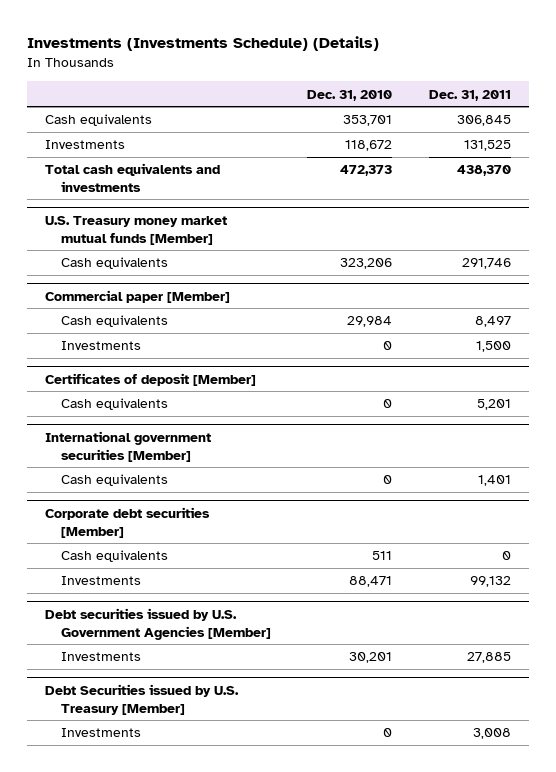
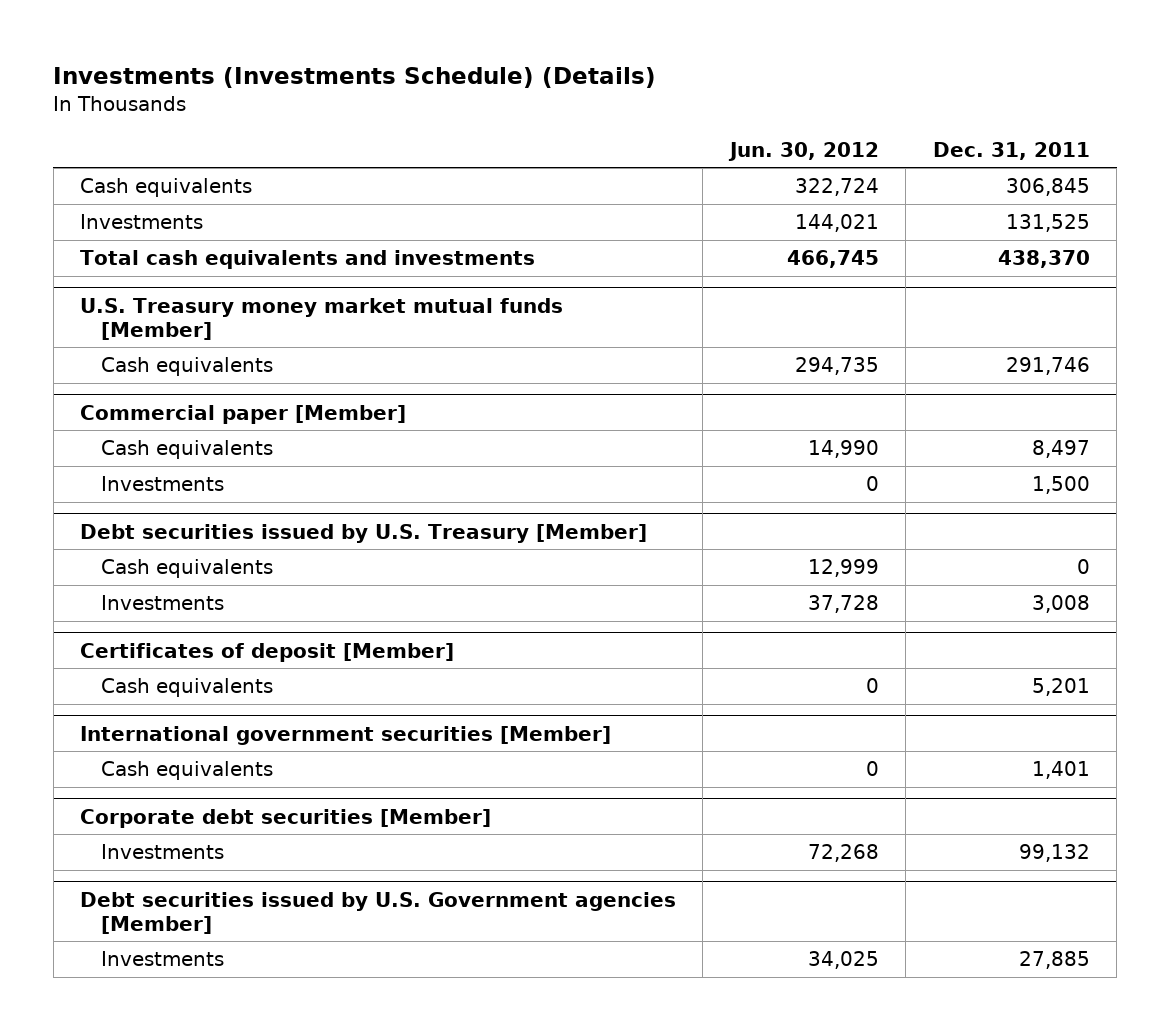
[307,89,393,101] Dec. 31, 2010 -> none
none -> [727,141,879,161] Jun. 30, 2012
none -> [80,523,648,543] Debt securities issued by U.S. Treasury [Member]
none -> [100,559,273,579] Cash equivalents
none -> [100,595,224,611] Investments
[61,550,169,563] Cash equivalents -> none
[44,607,272,640] Debt securities issued by U.S. Government Agencies [Member] -> [80,891,677,934] Debt securities issued by U.S. Government agencies [Member]
[44,683,239,715] Debt Securities issued by U.S. Treasury [Member] -> none
[61,728,142,738] Investments -> none

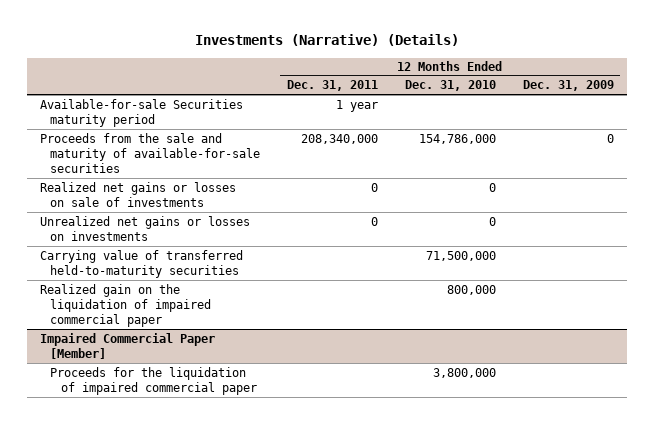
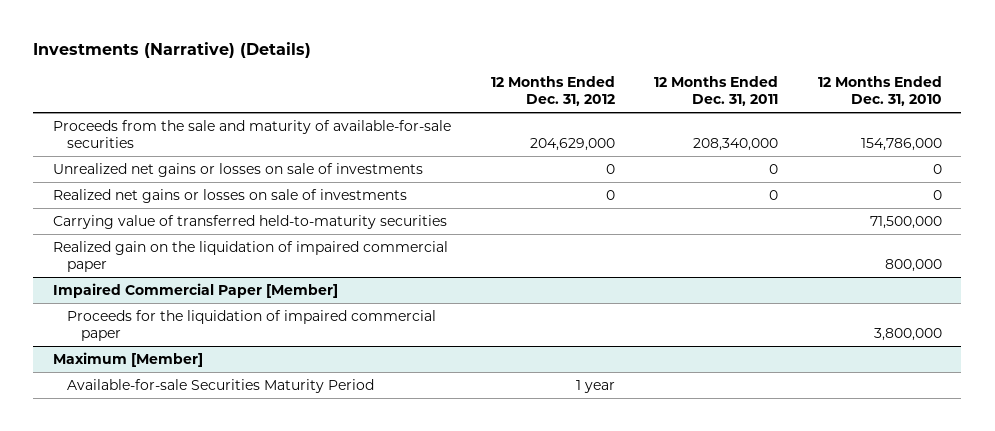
[522,80,614,92] Dec. 31, 2009 -> none
none -> [490,75,615,106] 12 Months Ended Dec. 31, 2012
[40,98,244,127] Available-for-sale Securities maturity period -> none
none -> [53,163,424,178] Unrealized net gains or losses on sale of investments
[40,215,251,241] Unrealized net gains or losses on investments -> none
none -> [53,352,204,368] Maximum [Member]
none -> [67,379,375,394] Available-for-sale Securities Maturity Period

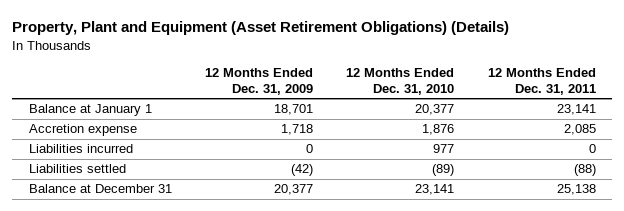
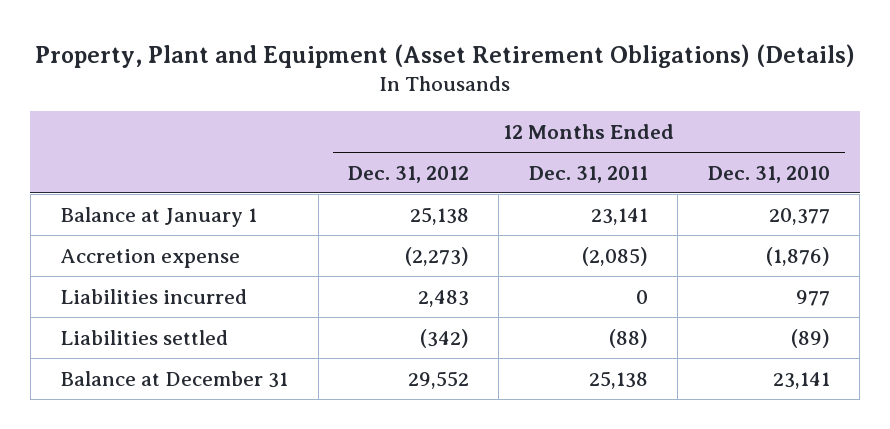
[205,67,314,95] 12 Months Ended Dec. 31, 2009 -> none
none -> [347,165,469,183] Dec. 31, 2012
[422,124,455,136] 1,876 -> [765,246,830,266] (1,876)
[563,124,596,136] 2,085 -> [581,246,648,266] (2,085)

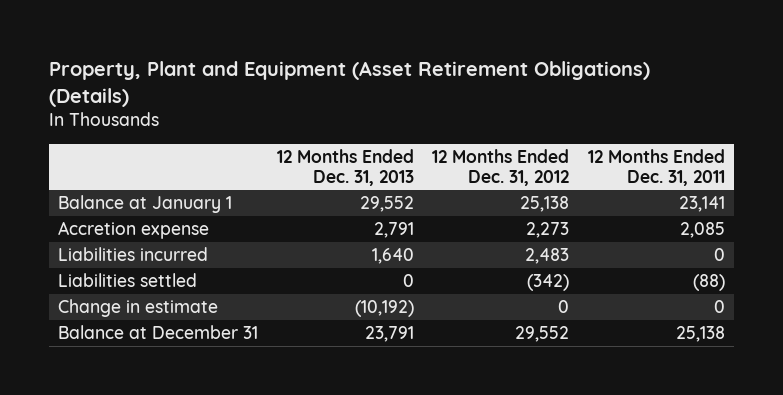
[707,165,830,183] Dec. 31, 2010 -> none
none -> [276,148,414,186] 12 Months Ended Dec. 31, 2013
[404,246,469,266] (2,273) -> [526,222,570,239] 2,273
[581,246,648,266] (2,085) -> [679,222,725,239] 2,085
none -> [58,299,219,318] Change in estimate

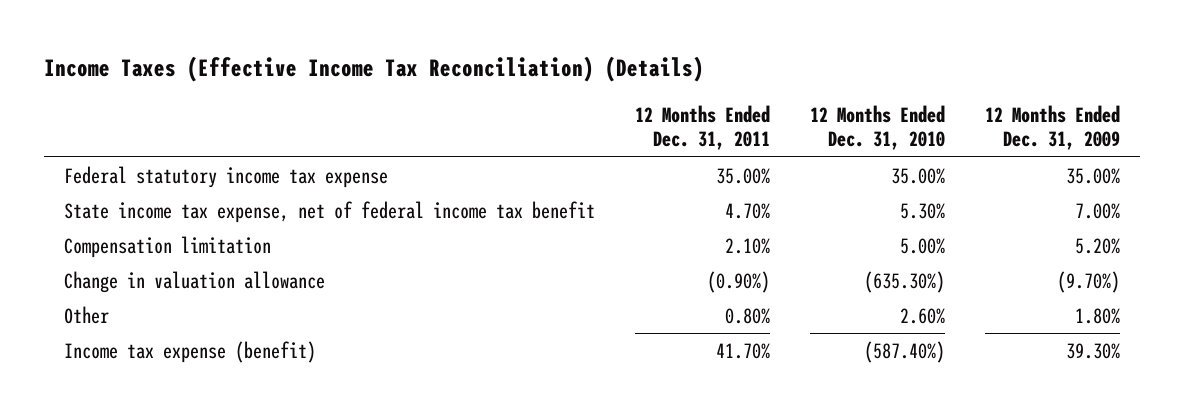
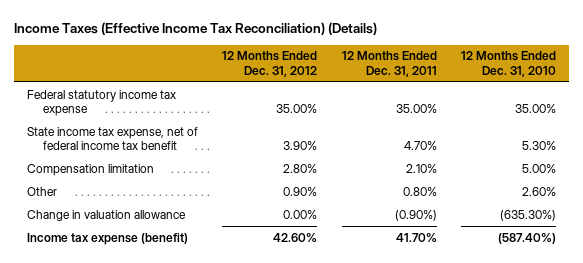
[985,104,1121,151] 12 Months Ended Dec. 31, 2009 -> none
none -> [222,51,318,77] 12 Months Ended Dec. 31, 2012
[64,270,326,293] Change in valuation allowance -> [26,209,186,221] Change in valuation allowance

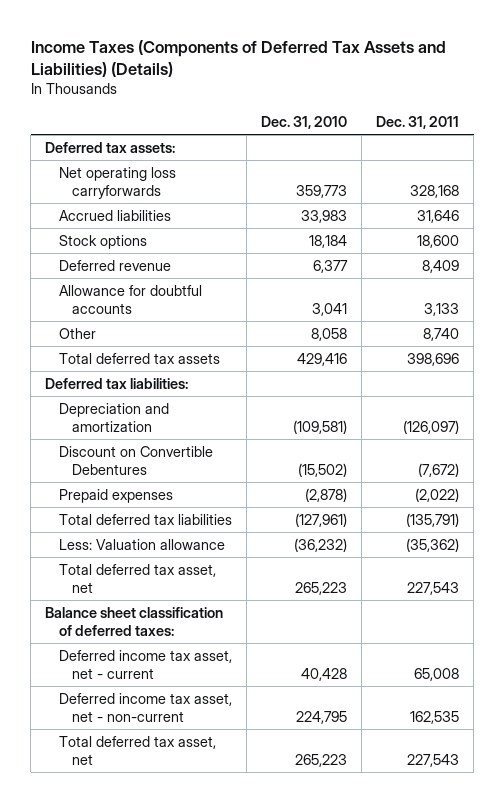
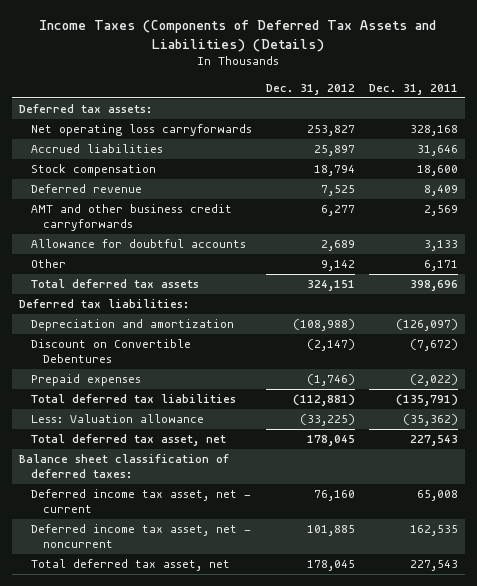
[260,115,347,129] Dec. 31, 2010 -> none
none -> [265,83,355,95] Dec. 31, 2012
[58,234,147,249] Stock options -> [30,164,156,177] Stock compensation
none -> [30,204,232,232] AMT and other business credit carryforwards
[423,327,460,341] 8,740 -> [423,260,458,272] 6,171
[58,692,232,722] Deferred income tax asset, net - non-current -> [30,524,251,549] Deferred income tax asset, net - noncurrent

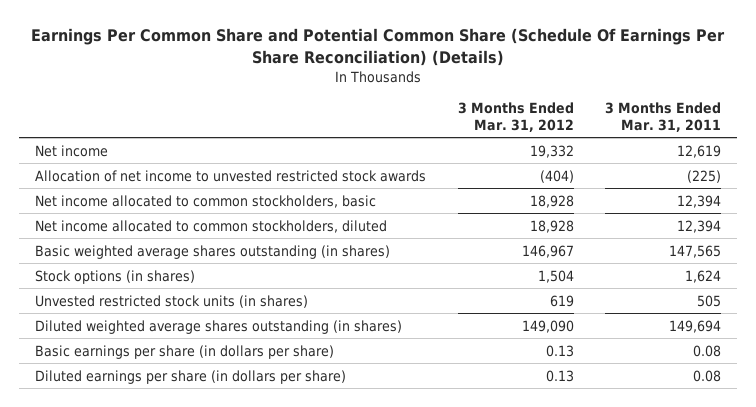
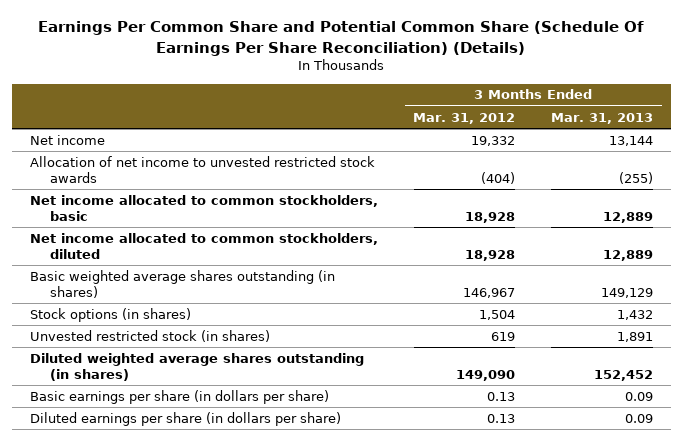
[604,102,721,132] 3 Months Ended Mar. 31, 2011 -> none
none -> [551,112,654,124] Mar. 31, 2013
[35,294,309,308] Unvested restricted stock units (in shares) -> [29,329,270,342] Unvested restricted stock (in shares)

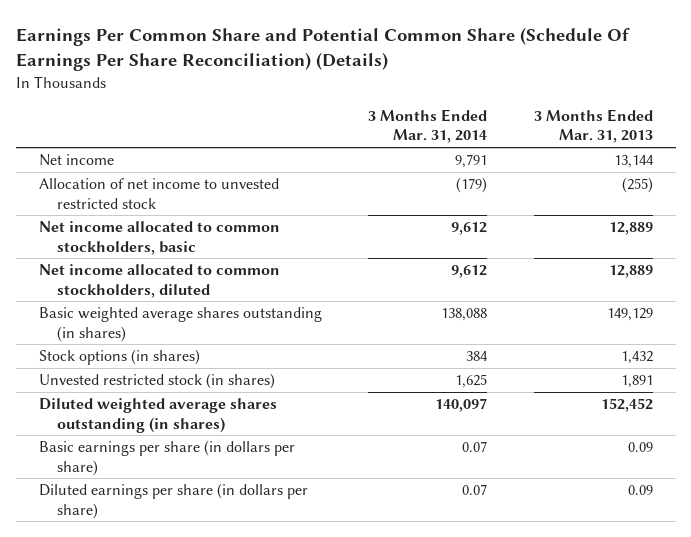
[413,112,516,124] Mar. 31, 2012 -> none
none -> [368,108,488,144] 3 Months Ended Mar. 31, 2014
[29,155,375,183] Allocation of net income to unvested restricted stock awards -> [38,178,279,209] Allocation of net income to unvested restricted stock

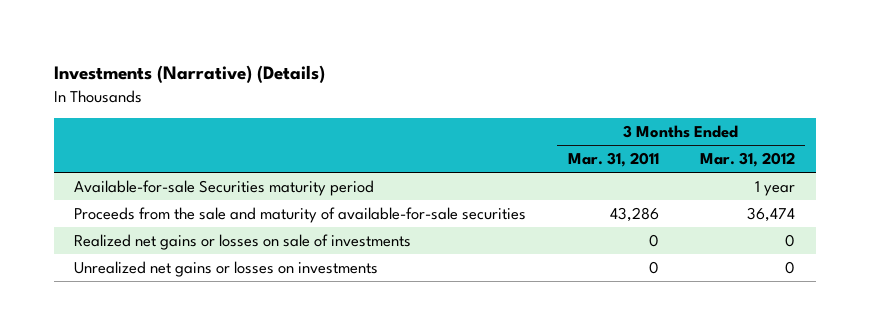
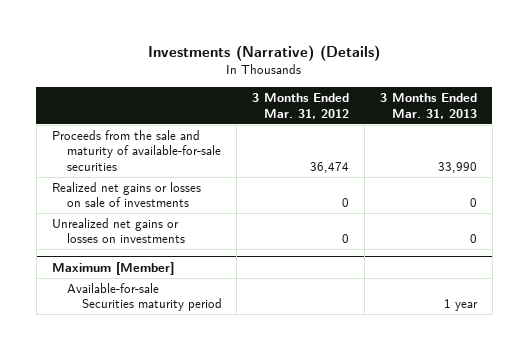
[567,152,659,168] Mar. 31, 2011 -> none
none -> [379,93,477,119] 3 Months Ended Mar. 31, 2013
[74,179,375,196] Available-for-sale Securities maturity period -> none
none -> [51,261,174,275] Maximum [Member]
none -> [66,283,222,312] Available-for-sale Securities maturity period

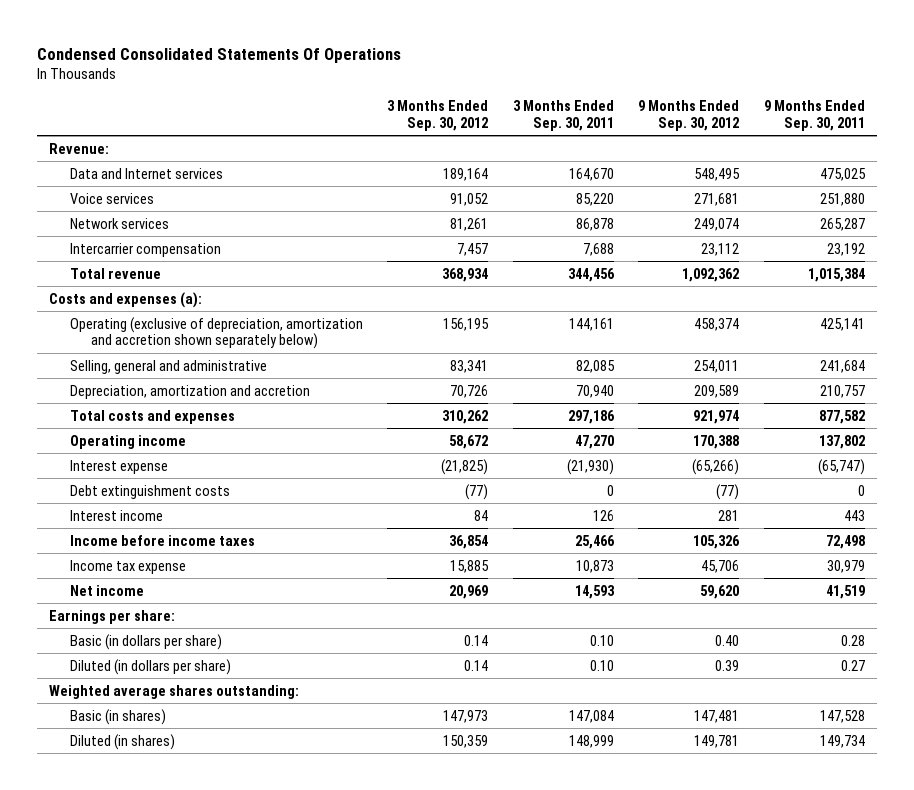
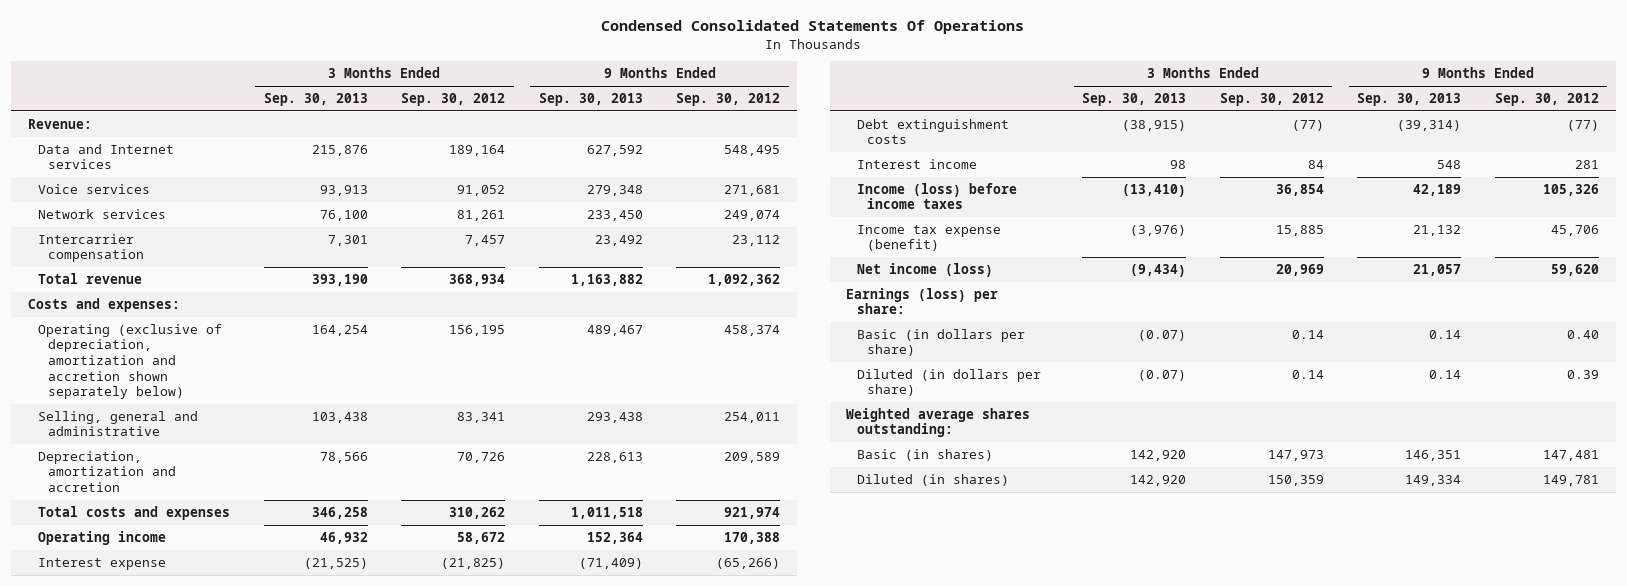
[512,100,614,132] 3 Months Ended Sep. 30, 2011 -> none
[763,100,865,132] 9 Months Ended Sep. 30, 2011 -> none
none -> [263,93,368,107] Sep. 30, 2013
none -> [538,93,643,107] Sep. 30, 2013
[49,291,203,308] Costs and expenses (a): -> [27,297,180,312] Costs and expenses:
[69,534,255,546] Income before income taxes -> [856,182,1017,210] Income (loss) before income taxes
[69,559,186,574] Income tax expense -> [856,224,1001,252] Income tax expense (benefit)
[69,584,144,596] Net income -> [856,262,993,277] Net income (loss)
[49,609,176,624] Earnings per share: -> [846,287,999,315] Earnings (loss) per share:

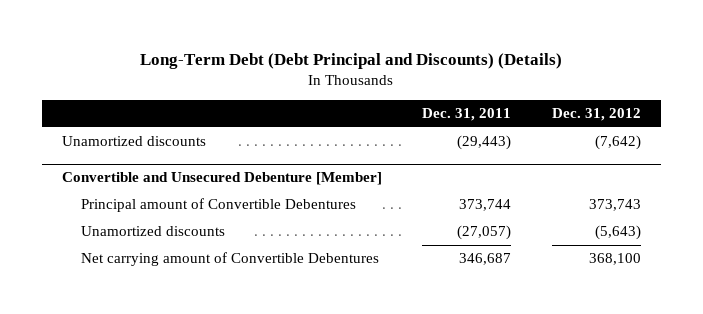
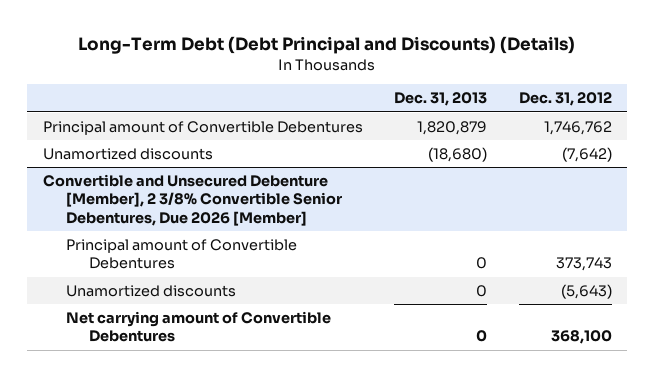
[422,108,512,122] Dec. 31, 2011 -> none
none -> [394,92,488,107] Dec. 31, 2013
none -> [42,121,363,136] Principal amount of Convertible Debentures
[62,172,383,186] Convertible and Unsecured Debenture [Member] -> none
none -> [42,174,343,226] Convertible and Unsecured Debenture [Member], 2 3/8% Convertible Senior Debentures, Due 2026 [Member]

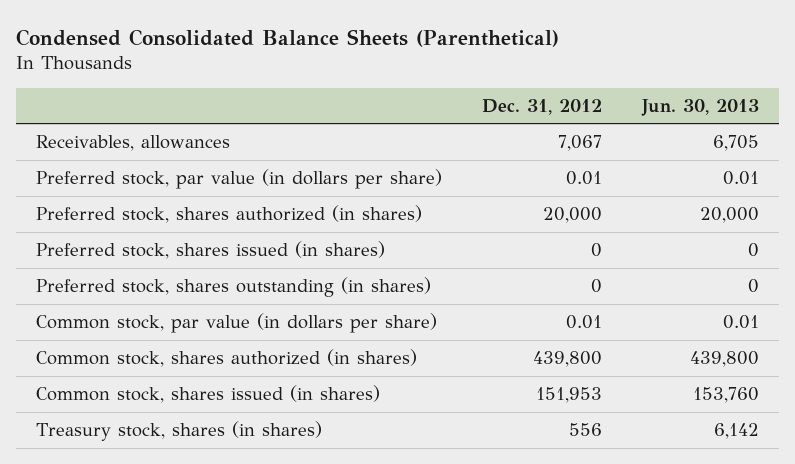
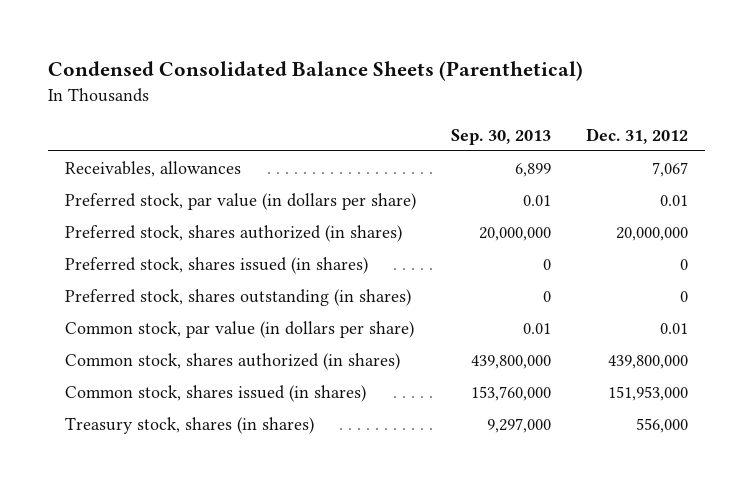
[641,98,760,116] Jun. 30, 2013 -> none
none -> [450,128,551,145] Sep. 30, 2013
[543,207,603,224] 20,000 -> [615,226,688,241] 20,000,000
[533,351,603,368] 439,800 -> [607,354,688,369] 439,800,000
[536,387,603,404] 151,953 -> [607,385,688,401] 151,953,000
[569,423,603,437] 556 -> [635,417,688,433] 556,000

